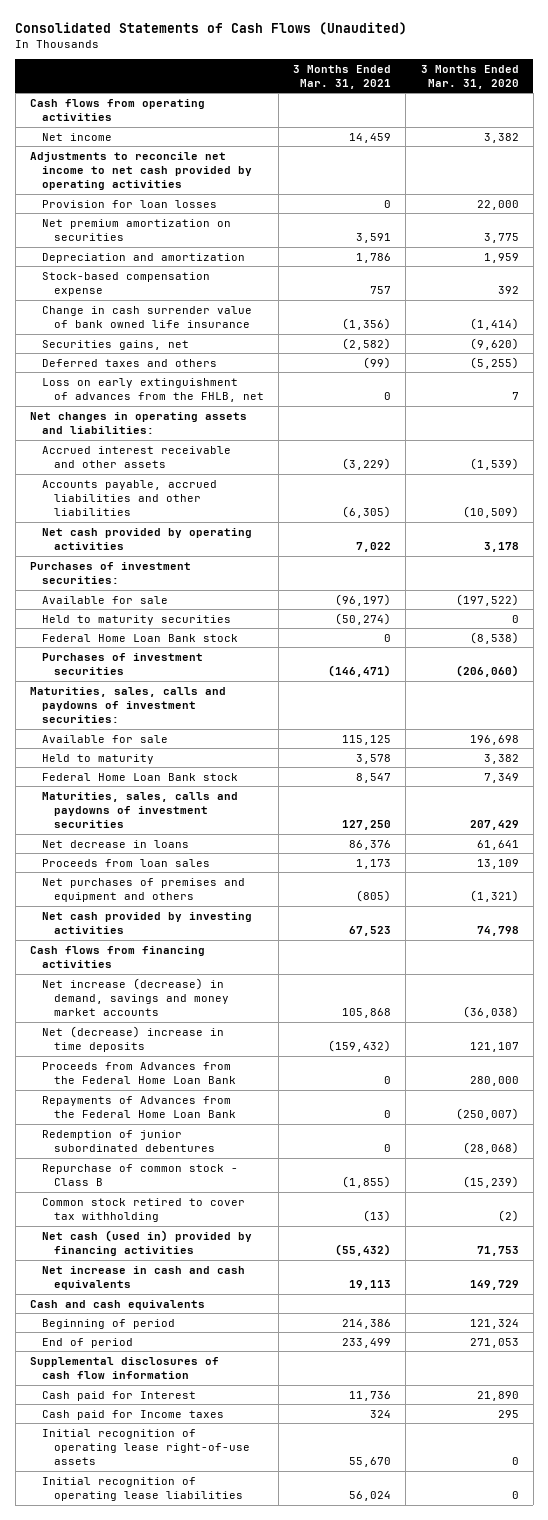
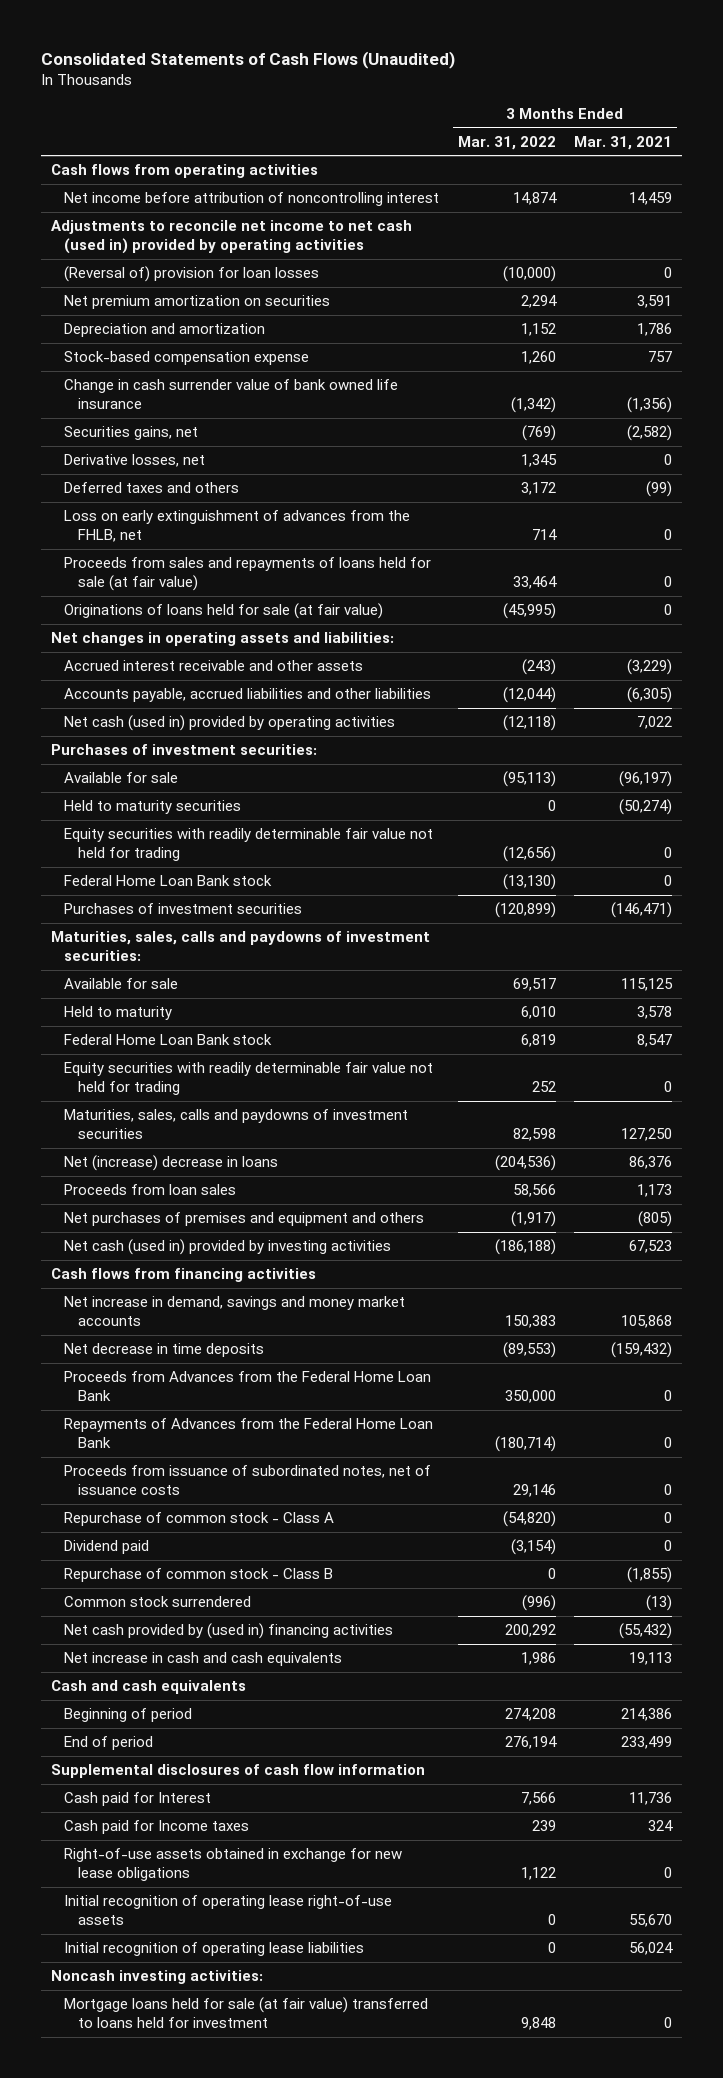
[420,64,519,89] 3 Months Ended Mar. 31, 2020 -> none
none -> [457,135,556,150] Mar. 31, 2022
[42,132,113,141] Net income -> [64,192,440,207] Net income before attribution of noncontrolling interest
[29,151,253,191] Adjustments to reconcile net income to net cash provided by operating activities -> [50,220,412,255] Adjustments to reconcile net income to net cash (used in) provided by operating activities
[42,199,218,208] Provision for loan losses -> [64,266,320,283] (Reversal of) provision for loan losses
none -> [64,454,206,468] Derivative losses, net
none -> [64,557,432,592] Proceeds from sales and repayments of loans held for sale (at fair value)
none -> [64,603,384,620] Originations of loans held for sale (at fair value)
[42,527,253,551] Net cash provided by operating activities -> [64,715,396,732] Net cash (used in) provided by operating activities
none -> [64,828,434,862] Equity securities with readily determinable fair value not held for trading
none -> [64,1062,434,1096] Equity securities with readily determinable fair value not held for trading
[42,839,190,848] Net decrease in loans -> [64,1155,279,1172] Net (increase) decrease in loans
[42,911,253,935] Net cash provided by investing activities -> [64,1239,392,1256] Net cash (used in) provided by investing activities
[42,977,230,1017] Net increase (decrease) in demand, savings and money market accounts -> [64,1296,406,1327] Net increase in demand, savings and money market accounts
[42,1025,225,1053] Net (decrease) increase in time deposits -> [64,1343,265,1358] Net decrease in time deposits
[42,1129,216,1153] Redemption of junior subordinated debentures -> none
none -> [64,1465,432,1496] Proceeds from issuance of subordinated notes, net of issuance costs
none -> [64,1512,335,1527] Repurchase of common stock - Class A
none -> [64,1540,150,1555] Dividend paid
[42,1197,246,1223] Common stock retired to cover tax withholding -> [64,1596,252,1608] Common stock surrendered
[42,1229,253,1257] Net cash (used in) provided by financing activities -> [64,1623,394,1640] Net cash provided by (used in) financing activities
none -> [64,1848,403,1882] Right-of-use assets obtained in exchange for new lease obligations
none -> [50,1970,263,1985] Noncash investing activities:
none -> [64,1997,429,2029] Mortgage loans held for sale (at fair value) transferred to loans held for investment

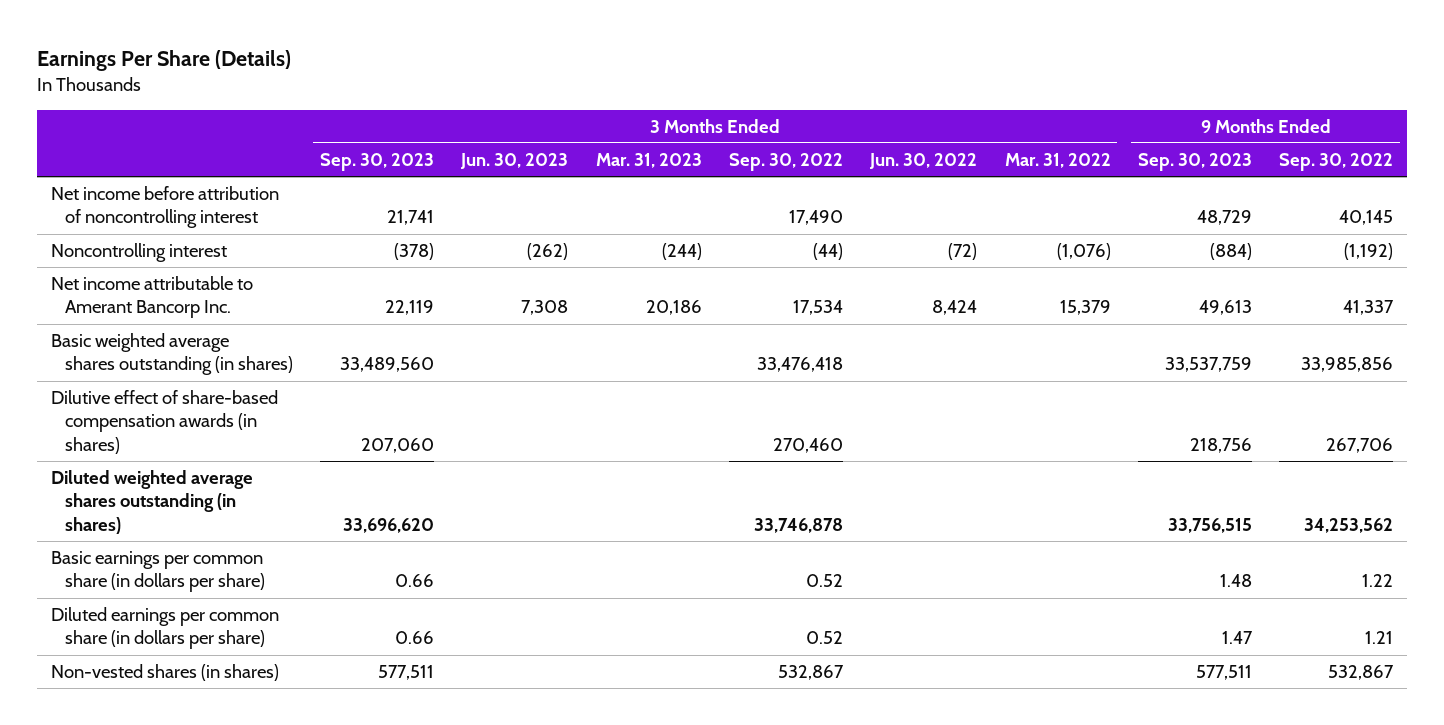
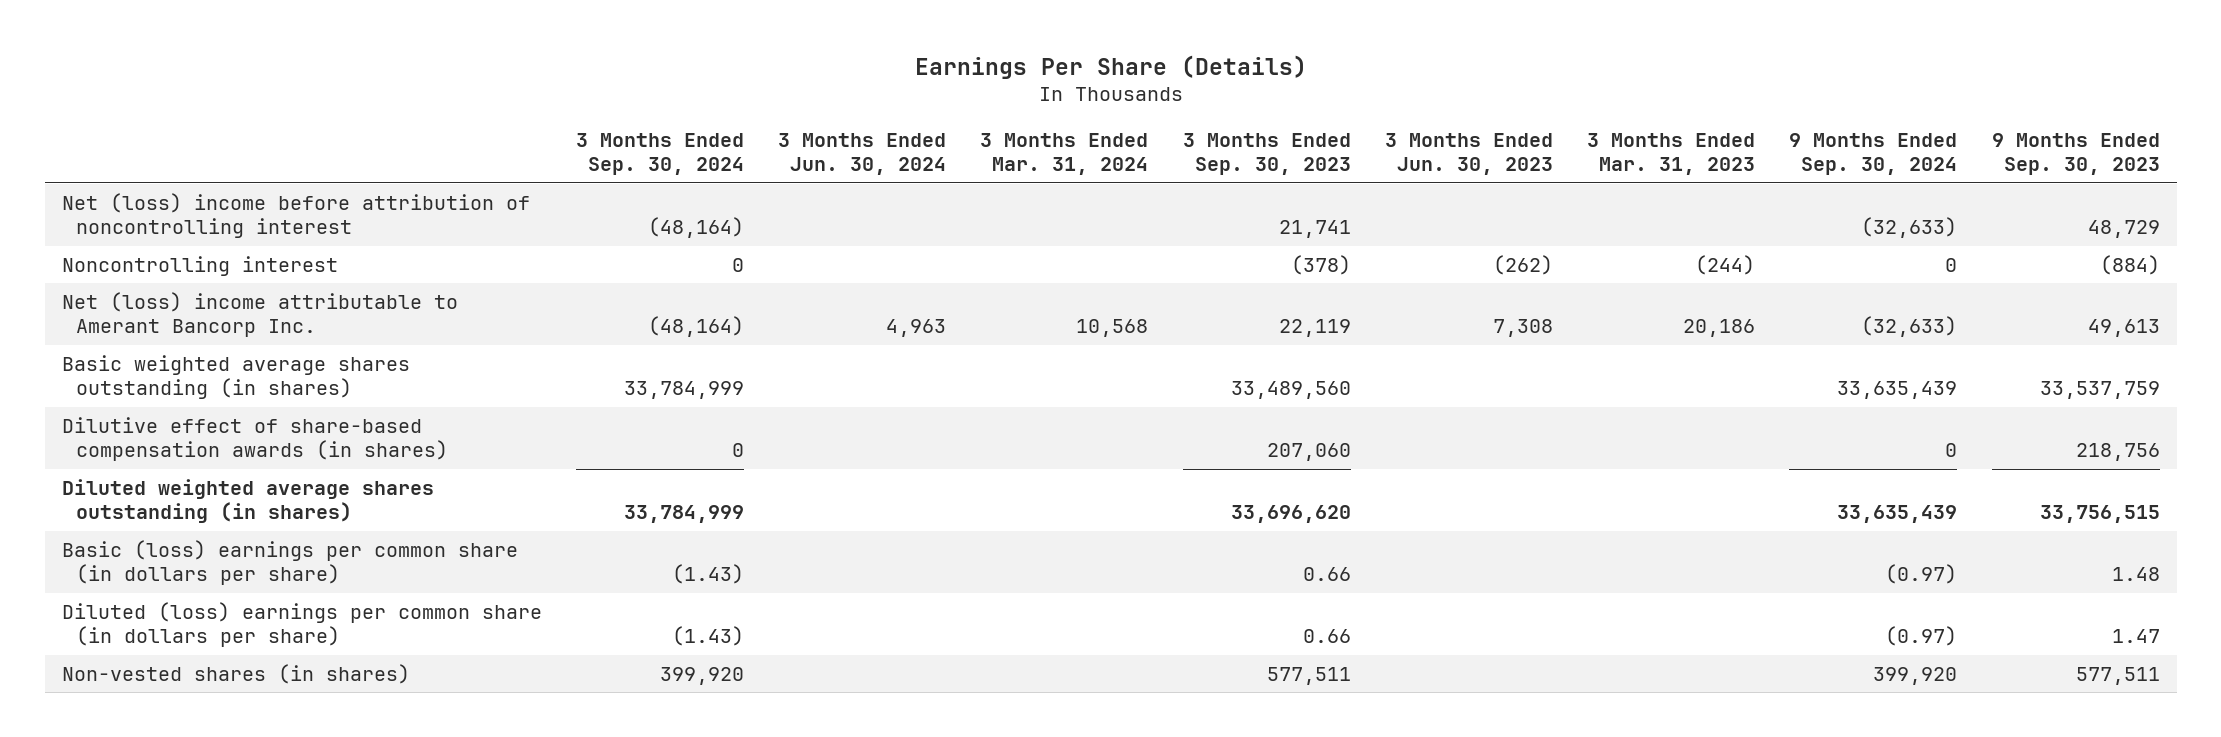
[728,153,843,172] Sep. 30, 2022 -> none
[869,153,978,170] Jun. 30, 2022 -> none
[1004,153,1111,169] Mar. 31, 2022 -> none
[1279,153,1394,172] Sep. 30, 2022 -> none
none -> [575,132,744,176] 3 Months Ended Sep. 30, 2024
none -> [778,132,947,176] 3 Months Ended Jun. 30, 2024
none -> [980,132,1149,176] 3 Months Ended Mar. 31, 2024
none -> [1789,132,1958,176] 9 Months Ended Sep. 30, 2024
[51,186,280,229] Net income before attribution of noncontrolling interest -> [61,192,530,239] Net (loss) income before attribution of noncontrolling interest
[51,276,254,319] Net income attributable to Amerant Bancorp Inc. -> [61,291,458,338] Net (loss) income attributable to Amerant Bancorp Inc.
[51,551,265,593] Basic earnings per common share (in dollars per share) -> [61,539,518,586] Basic (loss) earnings per common share (in dollars per share)
[51,607,280,650] Diluted earnings per common share (in dollars per share) -> [61,601,542,648] Diluted (loss) earnings per common share (in dollars per share)

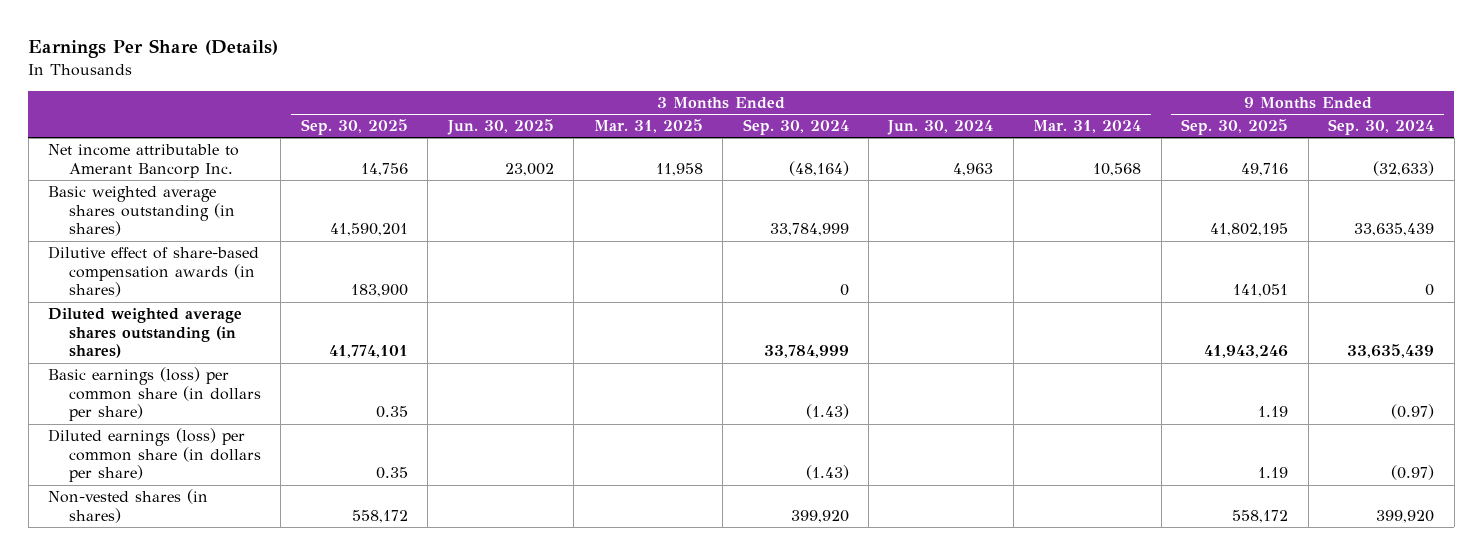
[1182,132,1351,176] 3 Months Ended Sep. 30, 2023 -> none
[1384,132,1553,176] 3 Months Ended Jun. 30, 2023 -> none
[1587,132,1756,176] 3 Months Ended Mar. 31, 2023 -> none
[1991,132,2160,176] 9 Months Ended Sep. 30, 2023 -> none
none -> [300,119,408,136] Sep. 30, 2025
none -> [446,119,554,136] Jun. 30, 2025
none -> [593,119,703,134] Mar. 31, 2025
none -> [1181,119,1289,136] Sep. 30, 2025
[61,192,530,239] Net (loss) income before attribution of noncontrolling interest -> none
[61,255,338,276] Noncontrolling interest -> none
[61,291,458,338] Net (loss) income attributable to Amerant Bancorp Inc. -> [47,144,239,178] Net income attributable to Amerant Bancorp Inc.
[61,539,518,586] Basic (loss) earnings per common share (in dollars per share) -> [47,367,261,422] Basic earnings (loss) per common share (in dollars per share)
[61,601,542,648] Diluted (loss) earnings per common share (in dollars per share) -> [47,428,261,483] Diluted earnings (loss) per common share (in dollars per share)

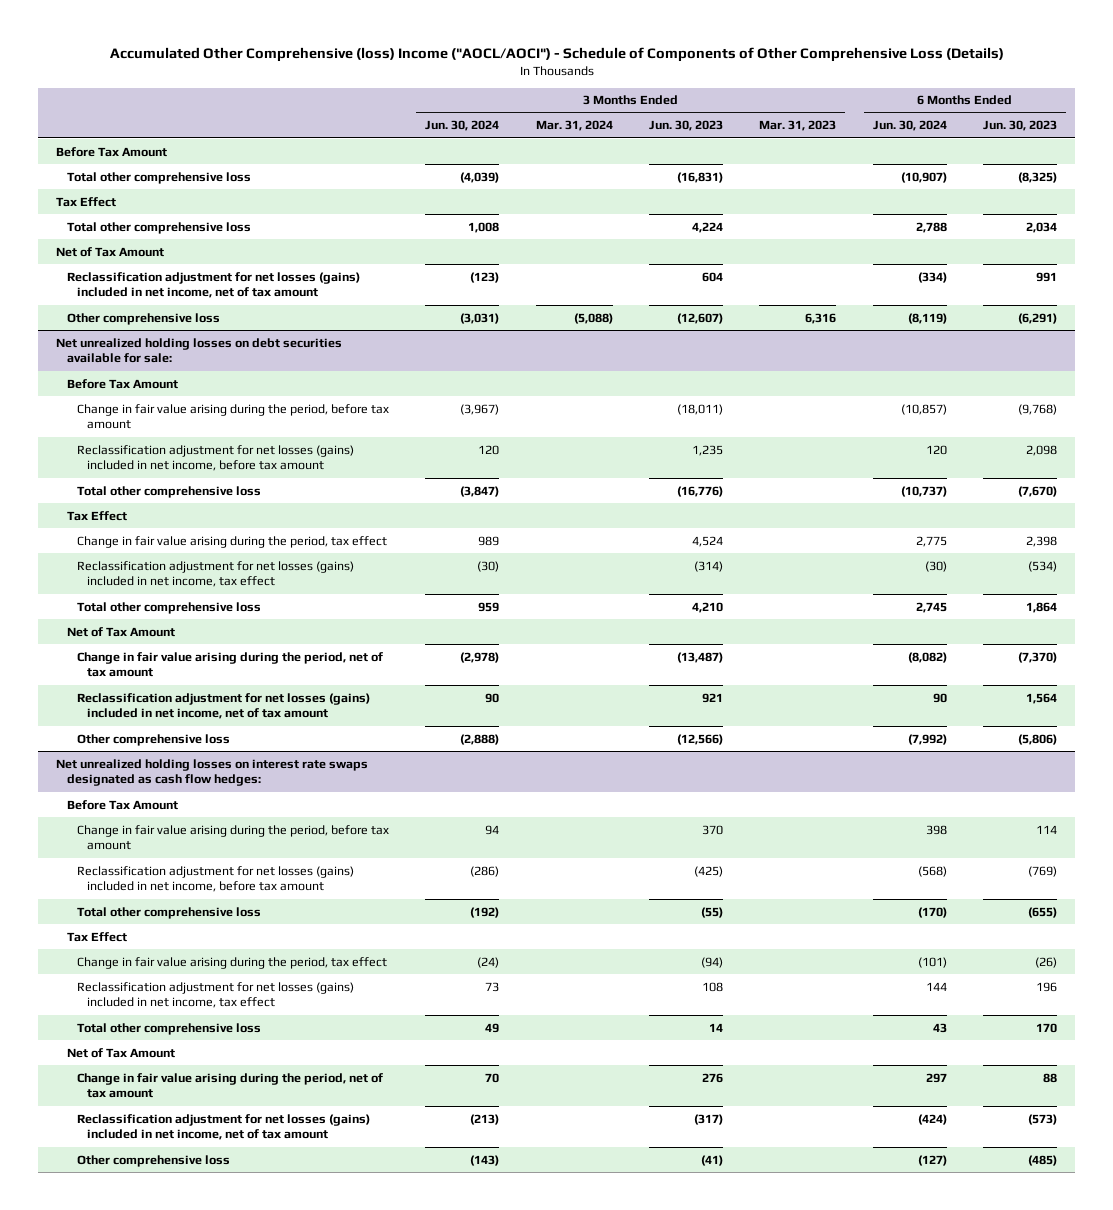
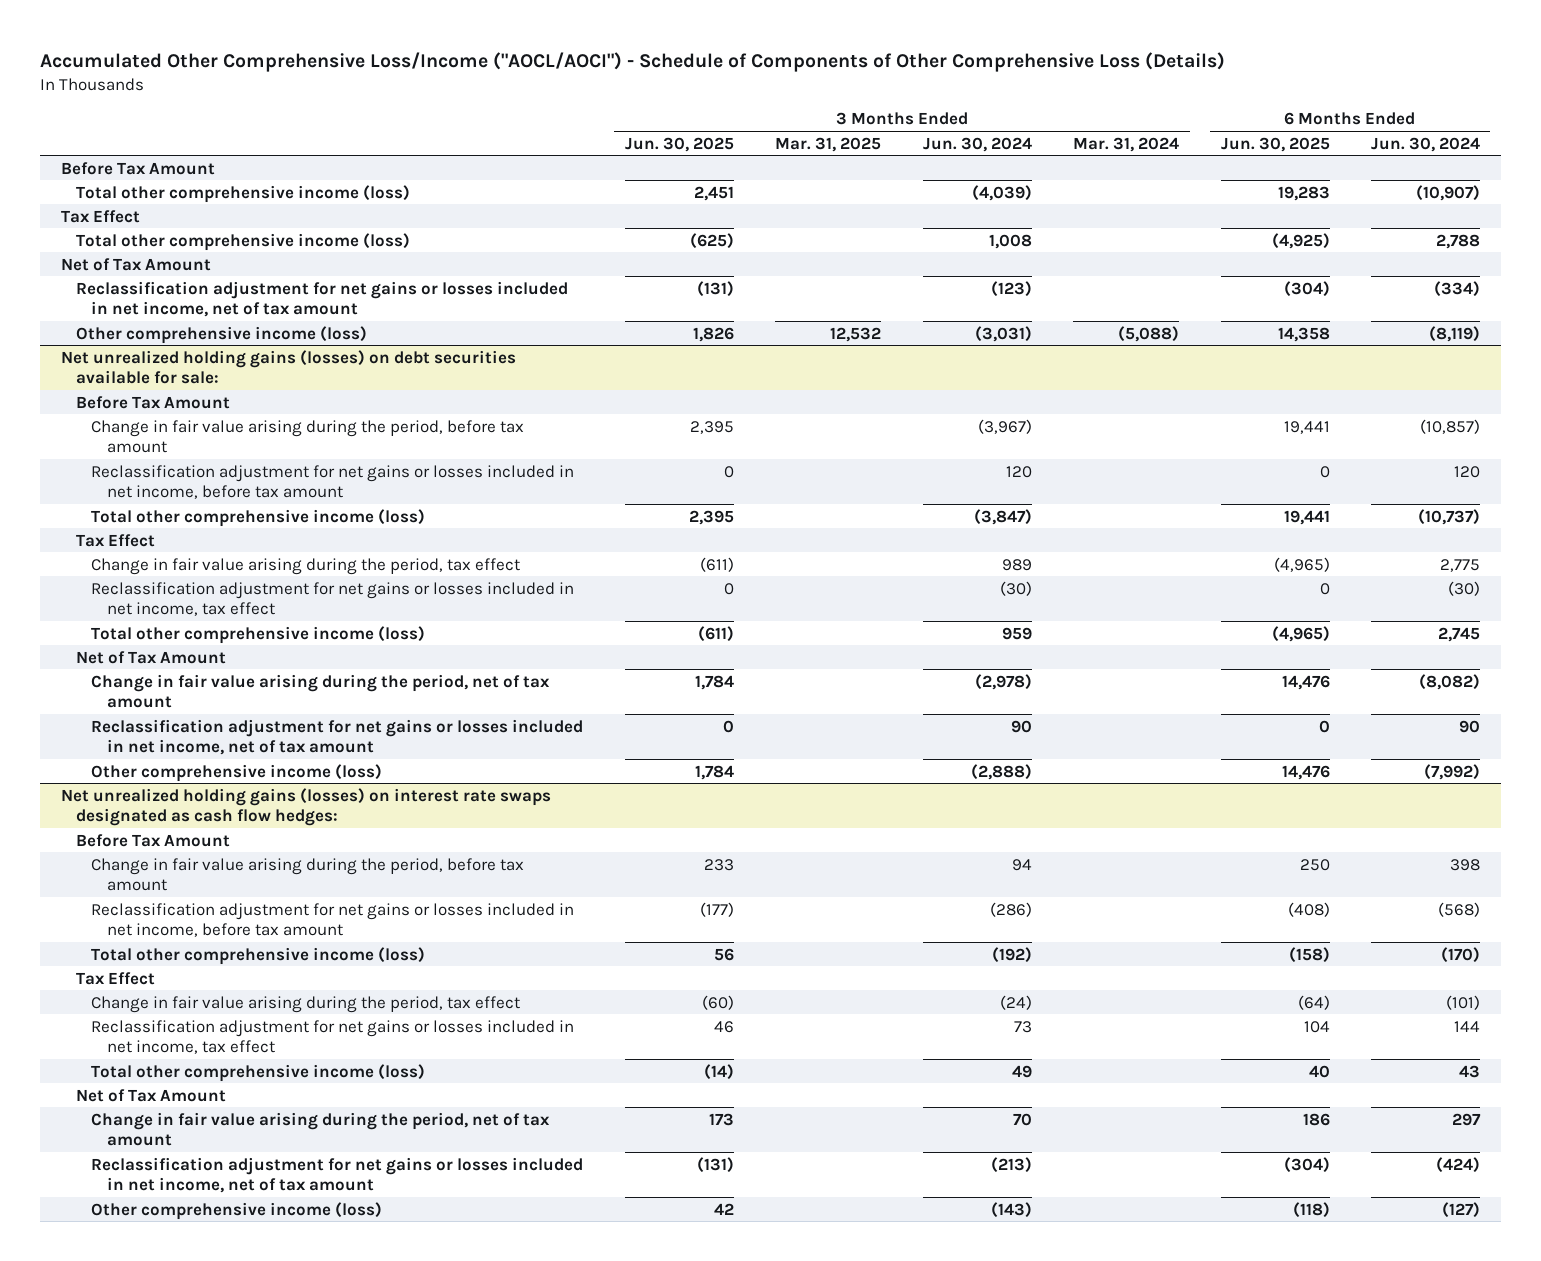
[109,46,1004,62] Accumulated Other Comprehensive (loss) Income ("AOCL/AOCI") - Schedule of Components of Other Comprehensive Loss (Details) -> [40,51,1226,72] Accumulated Other Comprehensive Loss/Income ("AOCL/AOCI") - Schedule of Components of Other Comprehensive Loss (Details)
[649,120,724,132] Jun. 30, 2023 -> none
[759,120,837,132] Mar. 31, 2023 -> none
[983,120,1058,132] Jun. 30, 2023 -> none
none -> [624,136,734,152] Jun. 30, 2025
none -> [775,136,882,152] Mar. 31, 2025
none -> [1220,136,1330,152] Jun. 30, 2025
[66,171,251,184] Total other comprehensive loss -> [76,184,411,203] Total other comprehensive income (loss)
[66,221,251,234] Total other comprehensive loss -> [76,232,411,251] Total other comprehensive income (loss)
[66,271,360,299] Reclassification adjustment for net losses (gains) included in net income, net of tax amount -> [76,280,569,317] Reclassification adjustment for net gains or losses included in net income, net of tax amount
[66,312,220,325] Other comprehensive loss -> [76,325,368,344] Other comprehensive income (loss)
[56,337,343,364] Net unrealized holding losses on debt securities available for sale: -> [60,349,516,384] Net unrealized holding gains (losses) on debt securities available for sale:
[76,444,354,472] Reclassification adjustment for net losses (gains) included in net income, before tax amount -> [91,464,575,499] Reclassification adjustment for net gains or losses included in net income, before tax amount
[76,485,261,498] Total other comprehensive loss -> [91,508,426,527] Total other comprehensive income (loss)
[76,560,354,588] Reclassification adjustment for net losses (gains) included in net income, tax effect -> [91,581,575,616] Reclassification adjustment for net gains or losses included in net income, tax effect
[76,601,261,614] Total other comprehensive loss -> [91,625,426,644] Total other comprehensive income (loss)
[76,692,370,720] Reclassification adjustment for net losses (gains) included in net income, net of tax amount -> [91,718,584,755] Reclassification adjustment for net gains or losses included in net income, net of tax amount
[76,733,230,746] Other comprehensive loss -> [91,763,383,782] Other comprehensive income (loss)
[56,758,369,787] Net unrealized holding losses on interest rate swaps designated as cash flow hedges: -> [60,787,551,826] Net unrealized holding gains (losses) on interest rate swaps designated as cash flow hedges:
[76,865,354,893] Reclassification adjustment for net losses (gains) included in net income, before tax amount -> [91,902,575,937] Reclassification adjustment for net gains or losses included in net income, before tax amount
[76,906,261,919] Total other comprehensive loss -> [91,946,426,965] Total other comprehensive income (loss)
[76,981,354,1009] Reclassification adjustment for net losses (gains) included in net income, tax effect -> [91,1019,575,1054] Reclassification adjustment for net gains or losses included in net income, tax effect
[76,1022,261,1035] Total other comprehensive loss -> [91,1063,426,1082] Total other comprehensive income (loss)
[76,1113,370,1141] Reclassification adjustment for net losses (gains) included in net income, net of tax amount -> [91,1156,584,1193] Reclassification adjustment for net gains or losses included in net income, net of tax amount
[76,1154,230,1167] Other comprehensive loss -> [91,1201,383,1220] Other comprehensive income (loss)

